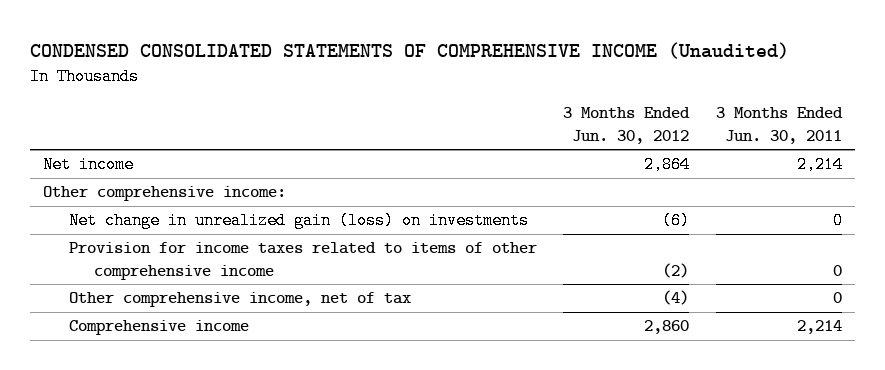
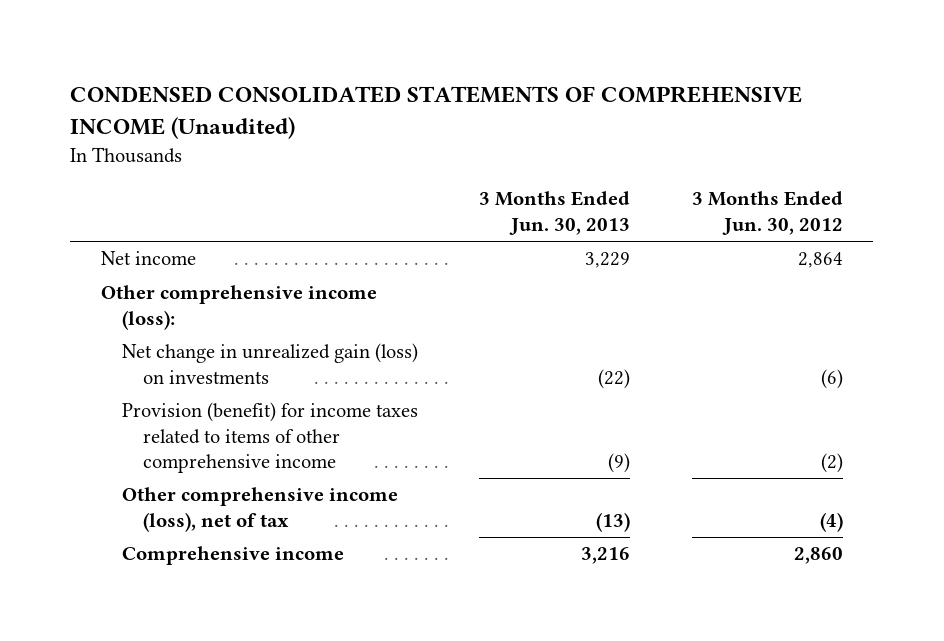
[715,107,843,144] 3 Months Ended Jun. 30, 2011 -> none
none -> [479,191,631,235] 3 Months Ended Jun. 30, 2013
[43,186,287,202] Other comprehensive income: -> [101,285,378,330] Other comprehensive income (loss):
[68,242,537,280] Provision for income taxes related to items of other comprehensive income -> [121,402,418,474] Provision (benefit) for income taxes related to items of other comprehensive income
[68,292,411,308] Other comprehensive income, net of tax -> [121,487,398,532] Other comprehensive income (loss), net of tax

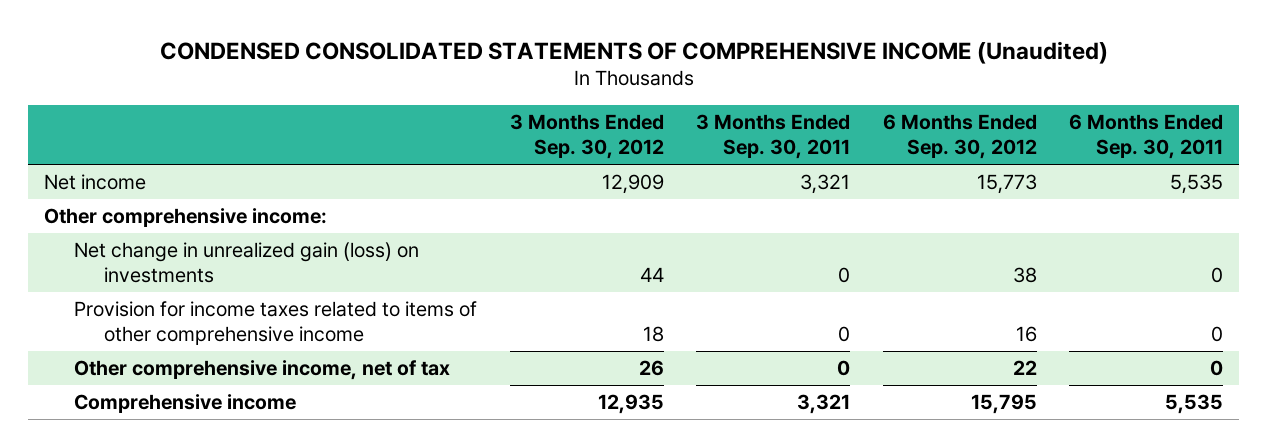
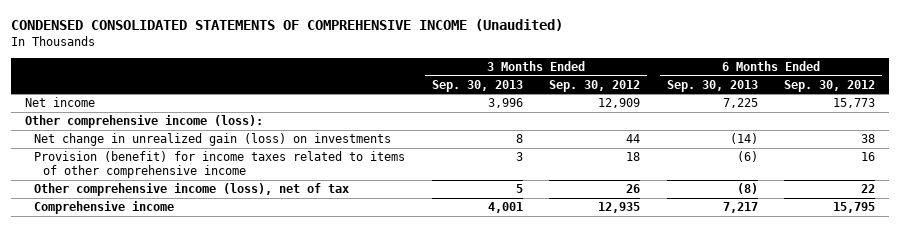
[696,114,851,160] 3 Months Ended Sep. 30, 2011 -> none
[1068,114,1223,160] 6 Months Ended Sep. 30, 2011 -> none
none -> [431,79,523,92] Sep. 30, 2013
none -> [666,79,758,92] Sep. 30, 2013
[44,208,328,228] Other comprehensive income: -> [24,115,263,129] Other comprehensive income (loss):
[74,301,478,345] Provision for income taxes related to items of other comprehensive income -> [34,151,406,179] Provision (benefit) for income taxes related to items of other comprehensive income
[74,360,451,381] Other comprehensive income, net of tax -> [34,183,350,197] Other comprehensive income (loss), net of tax

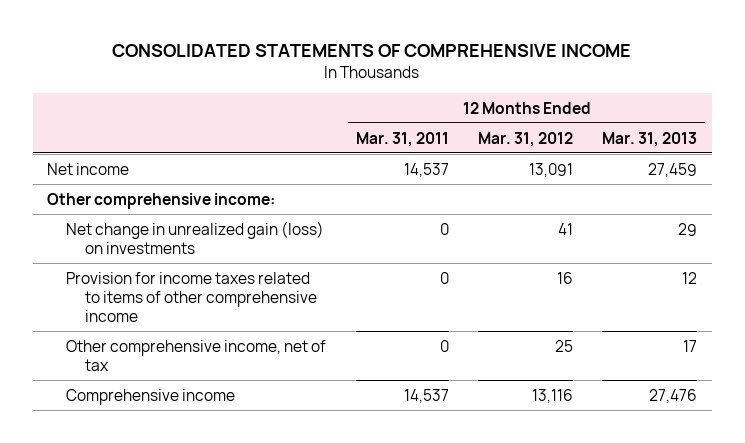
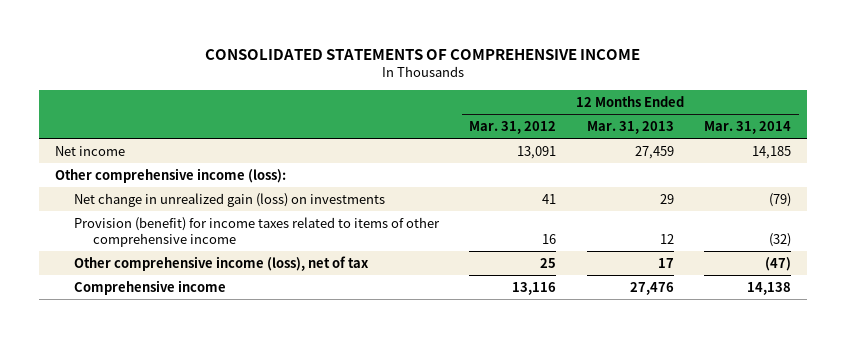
[355,131,449,147] Mar. 31, 2011 -> none
none -> [704,120,792,134] Mar. 31, 2014
[47,192,276,209] Other comprehensive income: -> [54,167,286,183] Other comprehensive income (loss):
[66,271,318,322] Provision for income taxes related to items of other comprehensive income -> [73,216,440,247] Provision (benefit) for income taxes related to items of other comprehensive income
[66,339,327,371] Other comprehensive income, net of tax -> [73,255,369,271] Other comprehensive income (loss), net of tax

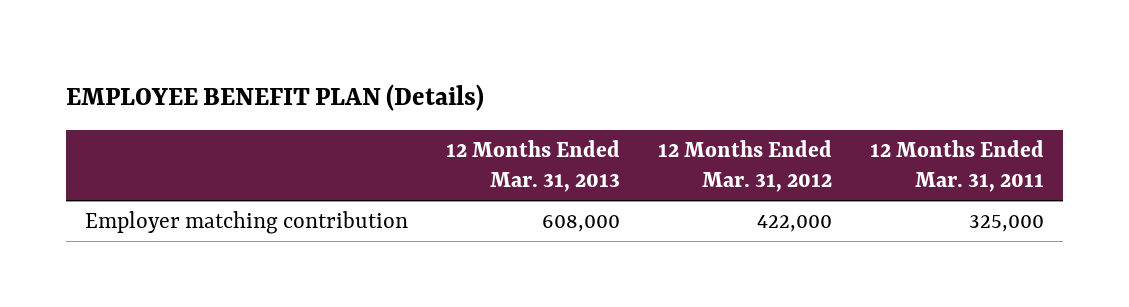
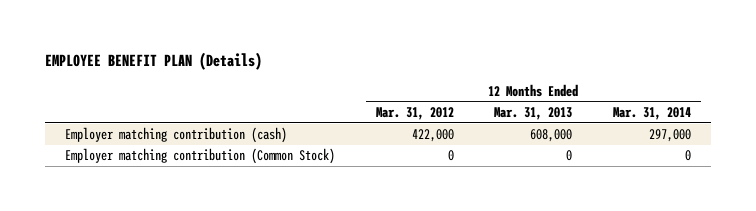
[870,140,1045,193] 12 Months Ended Mar. 31, 2011 -> none
none -> [612,107,691,121] Mar. 31, 2014
[84,211,408,235] Employer matching contribution -> [65,127,288,144] Employer matching contribution (cash)
none -> [65,148,336,165] Employer matching contribution (Common Stock)

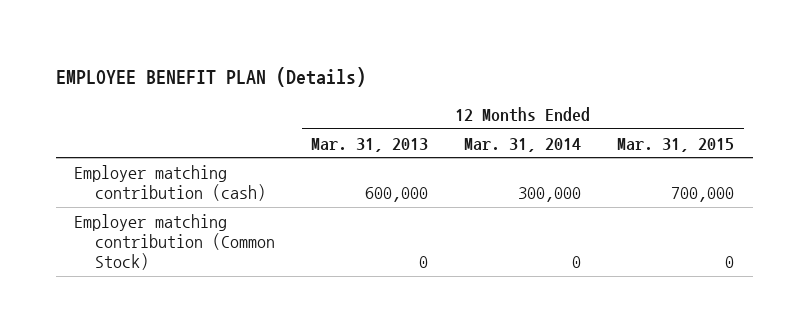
[375,107,454,121] Mar. 31, 2012 -> none
none -> [617,137,735,152] Mar. 31, 2015
[530,129,573,143] 608,000 -> [364,187,428,203] 600,000
[648,129,691,143] 297,000 -> [518,187,582,203] 300,000

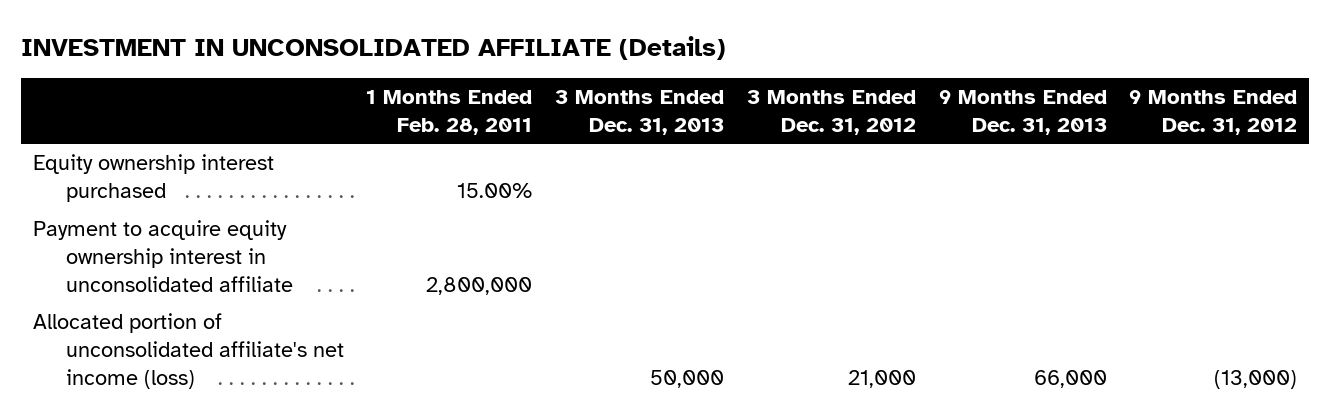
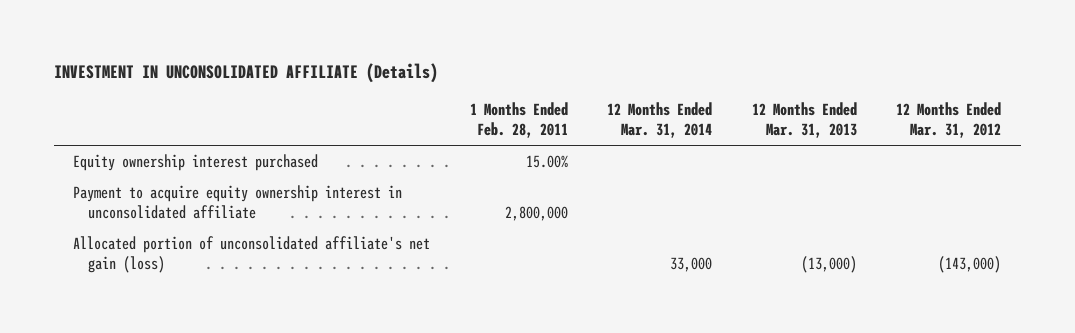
[555,89,725,135] 3 Months Ended Dec. 31, 2013 -> none
[746,89,916,135] 3 Months Ended Dec. 31, 2012 -> none
[938,89,1107,135] 9 Months Ended Dec. 31, 2013 -> none
[1129,89,1298,135] 9 Months Ended Dec. 31, 2012 -> none
none -> [607,102,713,139] 12 Months Ended Mar. 31, 2014
none -> [751,102,857,139] 12 Months Ended Mar. 31, 2013
none -> [896,102,1002,139] 12 Months Ended Mar. 31, 2012
[32,313,344,389] Allocated portion of unconsolidated affiliate's net income (loss) -> [73,235,431,274] Allocated portion of unconsolidated affiliate's net gain (loss)

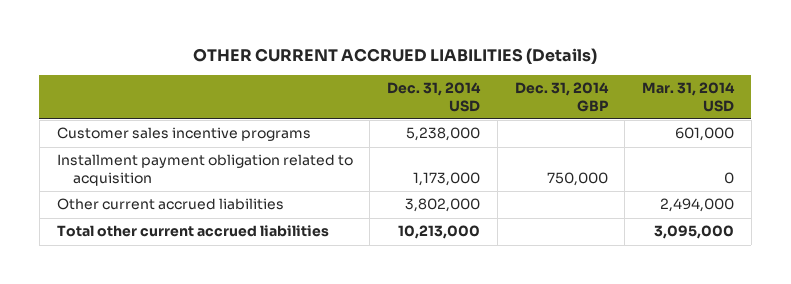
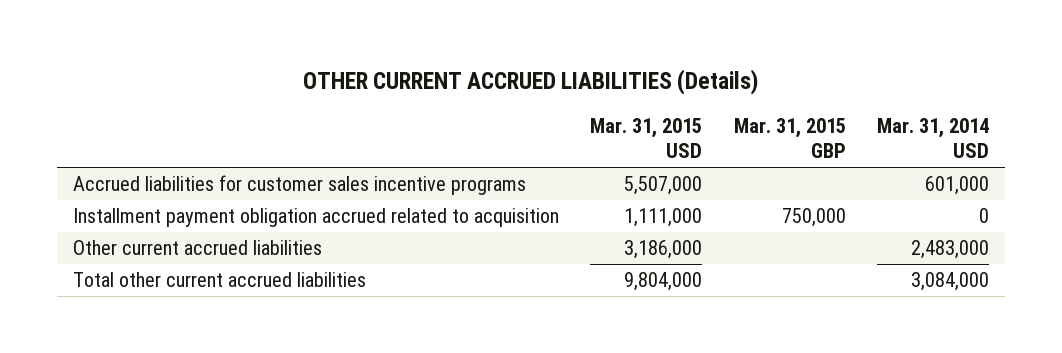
[387,82,482,112] Dec. 31, 2014 USD -> none
[514,82,609,112] Dec. 31, 2014 GBP -> none
none -> [590,118,703,159] Mar. 31, 2015 USD
none -> [733,118,846,159] Mar. 31, 2015 GBP
[56,127,311,142] Customer sales incentive programs -> [72,175,526,196] Accrued liabilities for customer sales incentive programs
[56,154,353,186] Installment payment obligation related to acquisition -> [72,208,559,228] Installment payment obligation accrued related to acquisition
[660,198,735,213] 2,494,000 -> [911,240,990,260] 2,483,000
[654,225,735,240] 3,095,000 -> [911,272,990,292] 3,084,000

